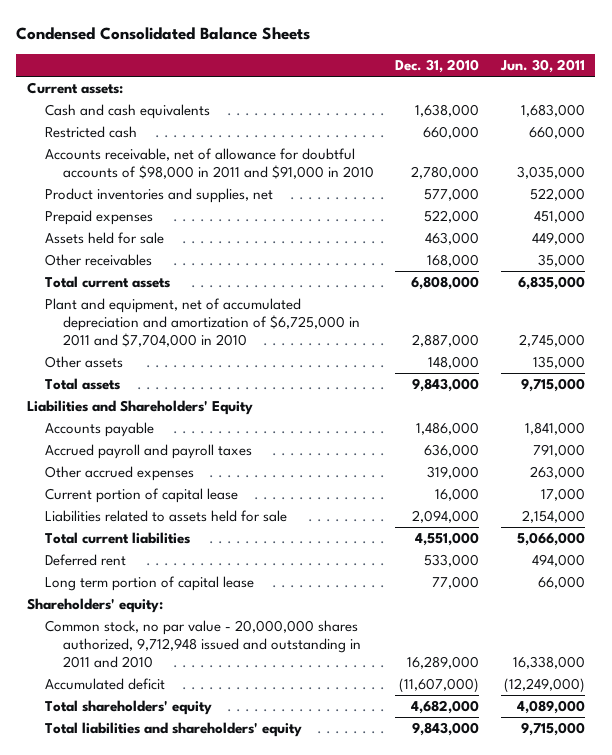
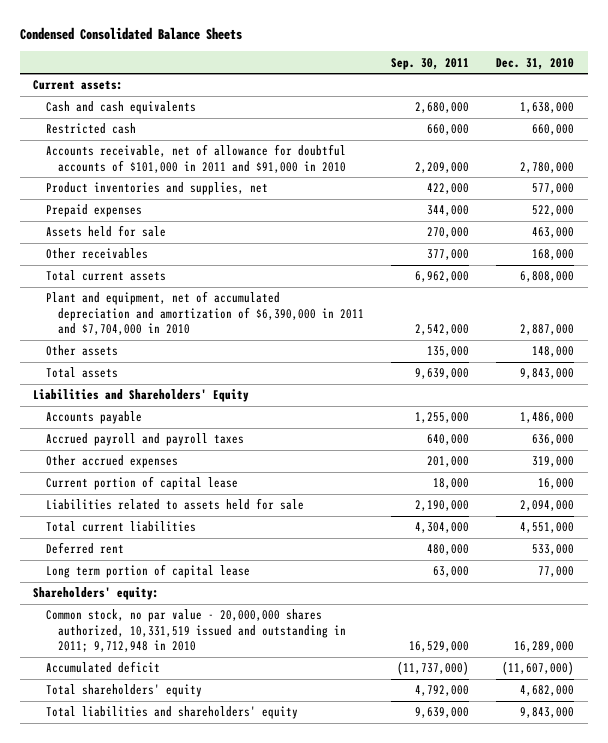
[499,59,585,74] Jun. 30, 2011 -> none
none -> [391,57,470,70] Sep. 30, 2011
[44,147,375,180] Accounts receivable, net of allowance for doubtful accounts of $98,000 in 2011 and $91,000 in 2010 -> [45,144,346,173] Accounts receivable, net of allowance for doubtful accounts of $101,000 in 2011 and $91,000 in 2010
[44,297,361,348] Plant and equipment, net of accumulated depreciation and amortization of $6,725,000 in 2011 and $7,704,000 in 2010 -> [45,291,364,336] Plant and equipment, net of accumulated depreciation and amortization of $6,390,000 in 2011 and $7,704,000 in 2010
[44,619,362,669] Common stock, no par value - 20,000,000 shares authorized, 9,712,948 issued and outstanding in 2011 and 2010 -> [45,609,346,653] Common stock, no par value - 20,000,000 shares authorized, 10,331,519 issued and outstanding in 2011; 9,712,948 in 2010

